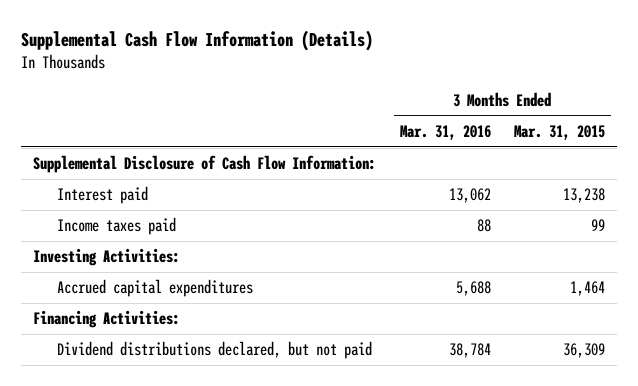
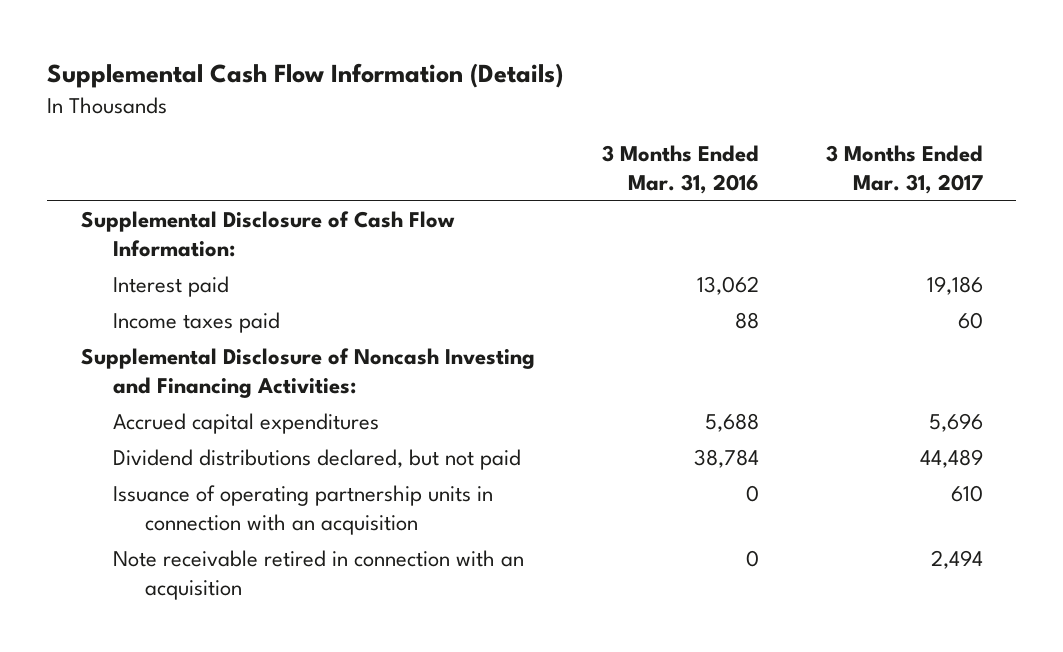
[514,125,606,141] Mar. 31, 2015 -> none
none -> [825,144,983,194] 3 Months Ended Mar. 31, 2017
[32,248,180,267] Investing Activities: -> none
none -> [80,347,535,398] Supplemental Disclosure of Noncash Investing and Financing Activities:
[32,310,180,329] Financing Activities: -> none
none -> [112,484,493,535] Issuance of operating partnership units in connection with an acquisition
none -> [112,549,524,600] Note receivable retired in connection with an acquisition

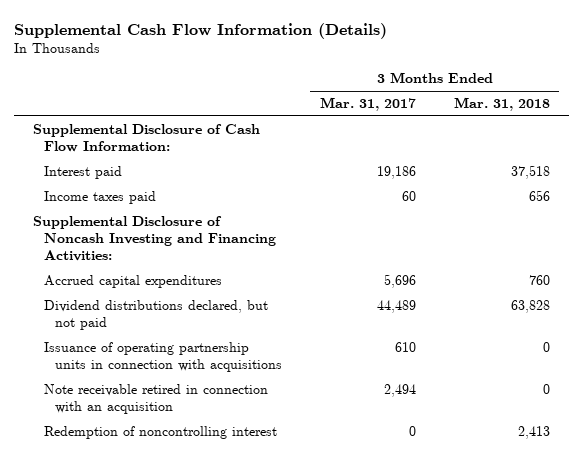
[601,144,759,194] 3 Months Ended Mar. 31, 2016 -> none
none -> [453,97,550,112] Mar. 31, 2018
[112,484,493,535] Issuance of operating partnership units in connection with an acquisition -> [43,342,282,372] Issuance of operating partnership units in connection with acquisitions
none -> [43,426,277,440] Redemption of noncontrolling interest

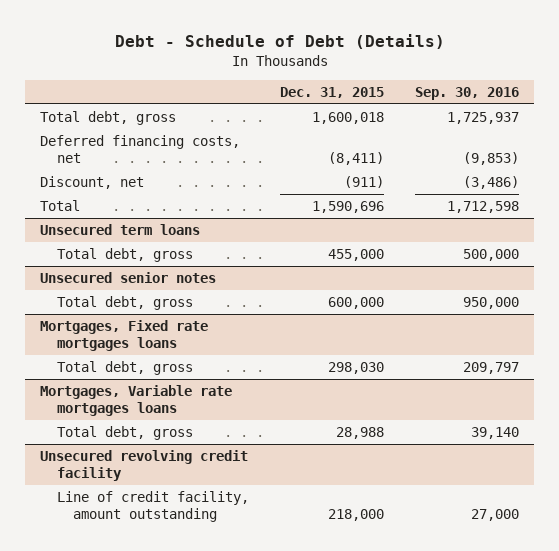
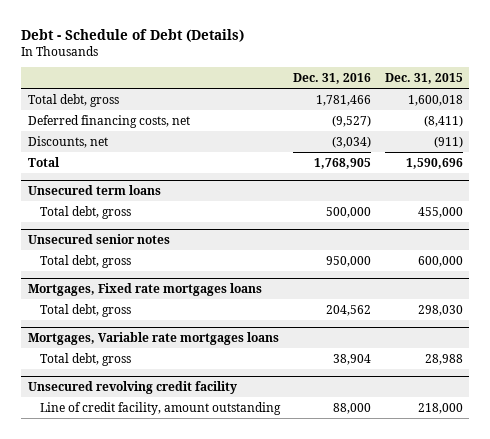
[414,86,519,100] Sep. 30, 2016 -> none
none -> [293,73,372,85] Dec. 31, 2016
[40,176,145,190] Discount, net -> [27,135,108,148] Discounts, net

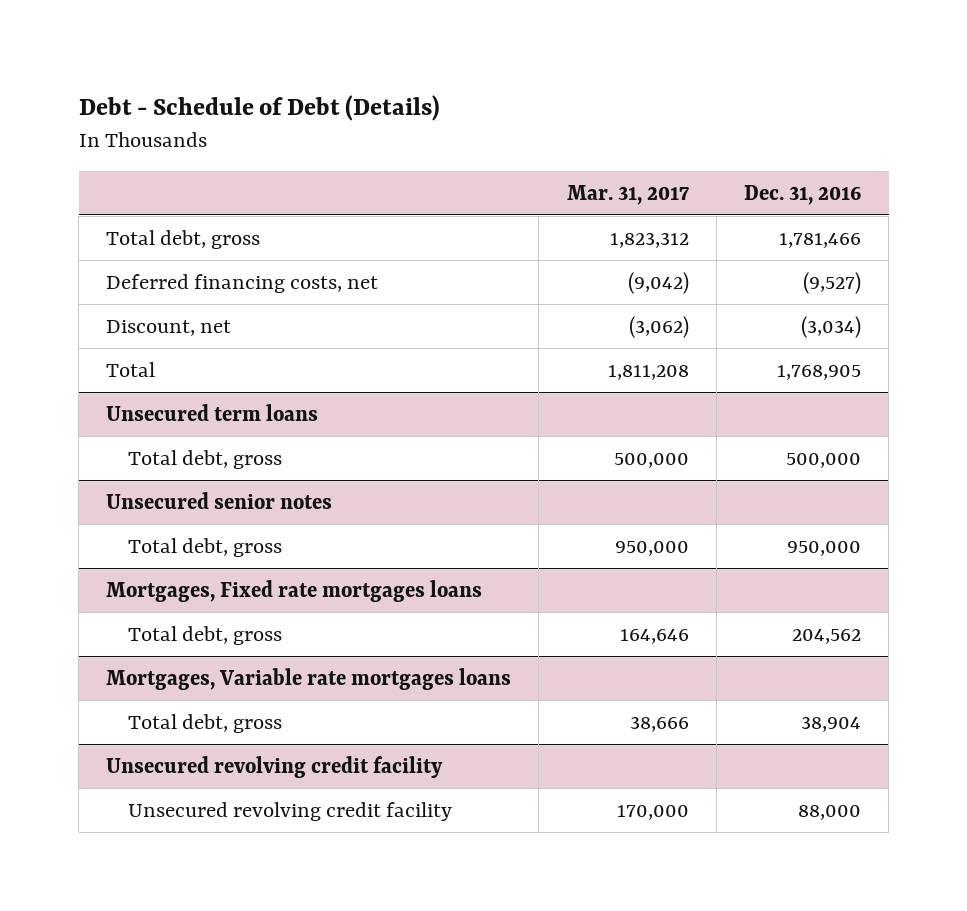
[384,73,463,85] Dec. 31, 2015 -> none
none -> [566,184,689,205] Mar. 31, 2017
[27,135,108,148] Discounts, net -> [106,319,232,336] Discount, net
[39,401,281,415] Line of credit facility, amount outstanding -> [128,801,453,821] Unsecured revolving credit facility

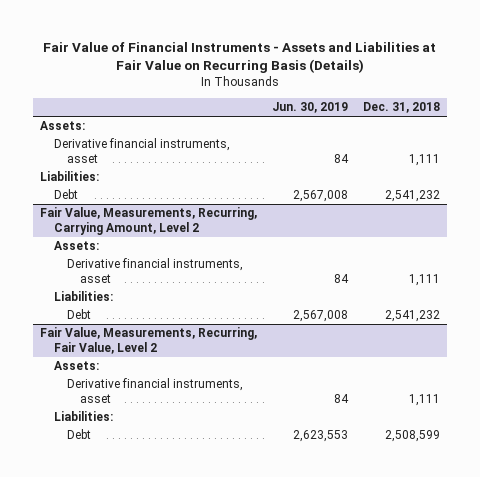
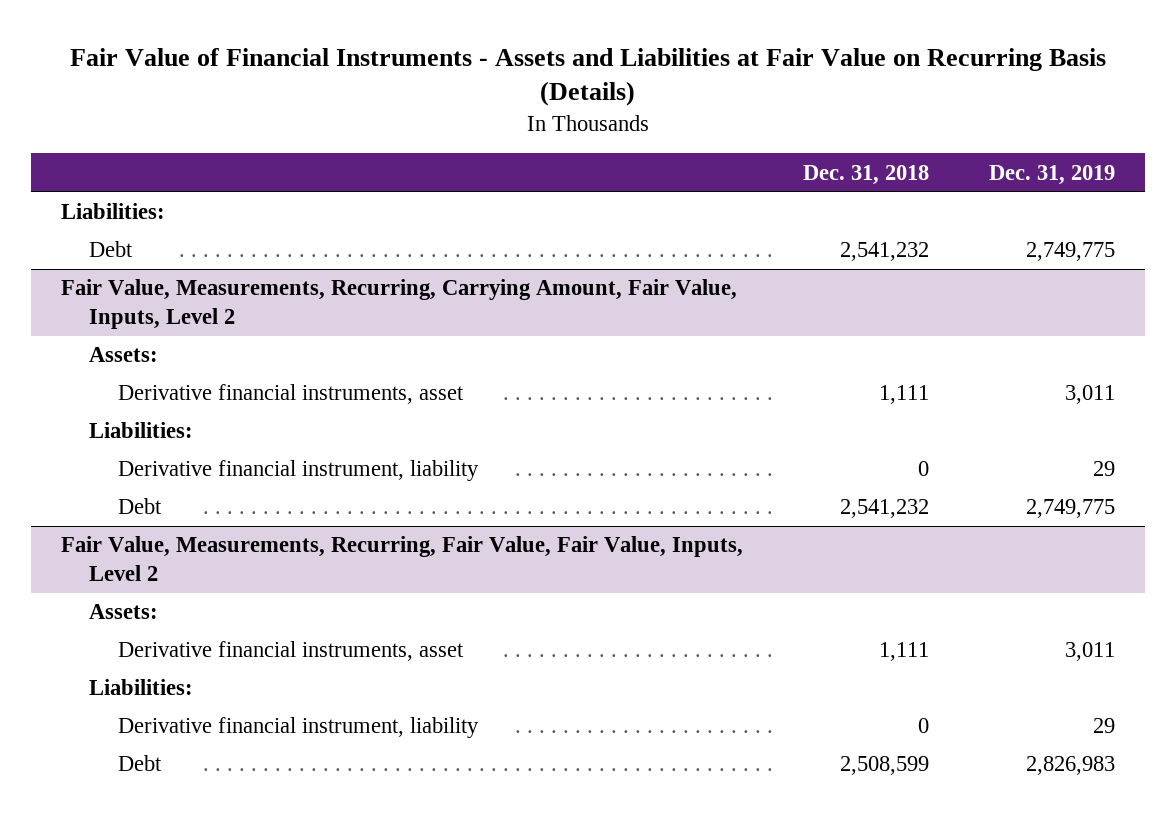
[272,102,349,114] Jun. 30, 2019 -> none
none -> [988,164,1115,185] Dec. 31, 2019
[40,121,86,131] Assets: -> none
[53,138,230,164] Derivative financial instruments, asset -> none
[40,207,258,236] Fair Value, Measurements, Recurring, Carrying Amount, Level 2 -> [60,279,737,329] Fair Value, Measurements, Recurring, Carrying Amount, Fair Value, Inputs, Level 2
none -> [117,460,479,482] Derivative financial instrument, liability
[40,327,258,355] Fair Value, Measurements, Recurring, Fair Value, Level 2 -> [60,536,743,581] Fair Value, Measurements, Recurring, Fair Value, Fair Value, Inputs, Level 2
none -> [117,717,479,739] Derivative financial instrument, liability

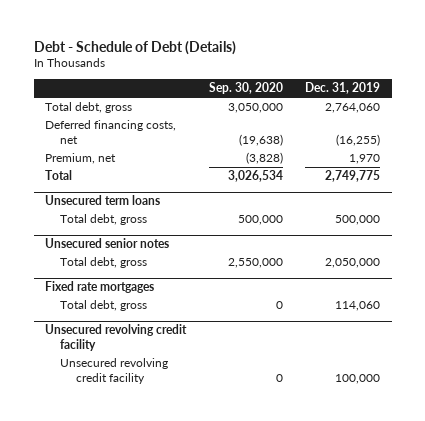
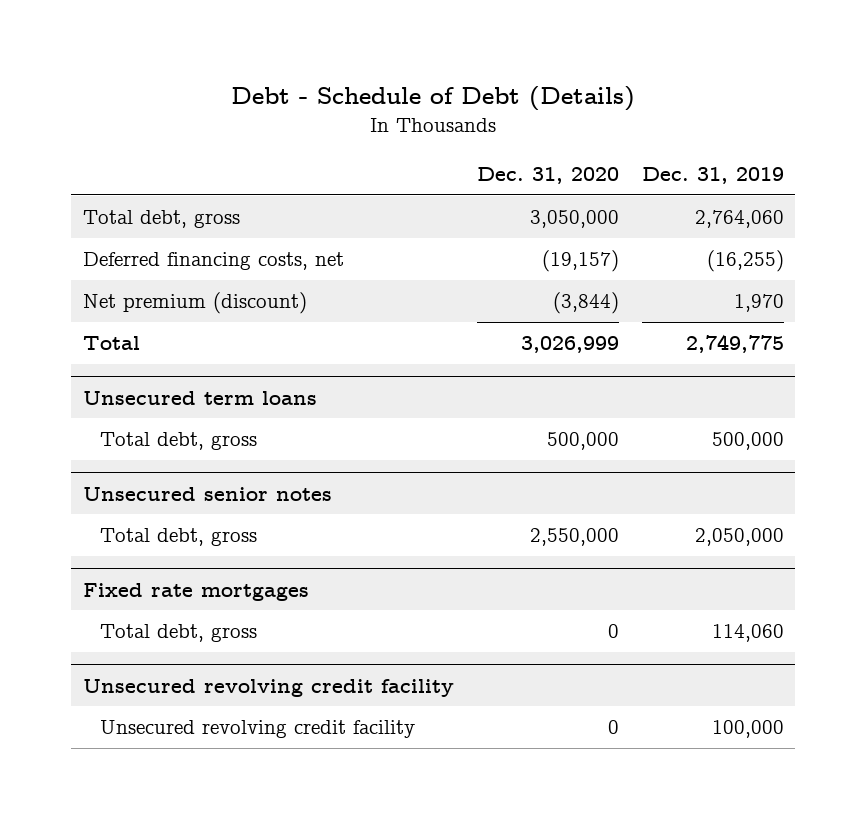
[208,82,283,95] Sep. 30, 2020 -> none
none -> [476,167,619,185] Dec. 31, 2020
[45,153,117,165] Premium, net -> [82,292,307,315] Net premium (discount)

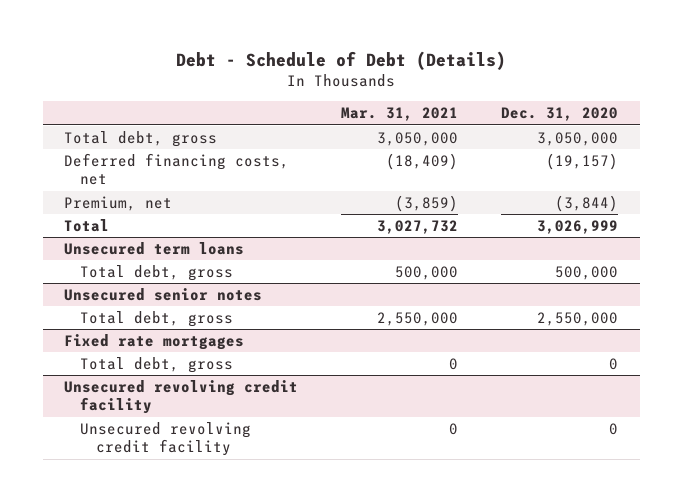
[641,167,784,185] Dec. 31, 2019 -> none
none -> [341,107,459,122] Mar. 31, 2021
[82,292,307,315] Net premium (discount) -> [64,195,173,211] Premium, net

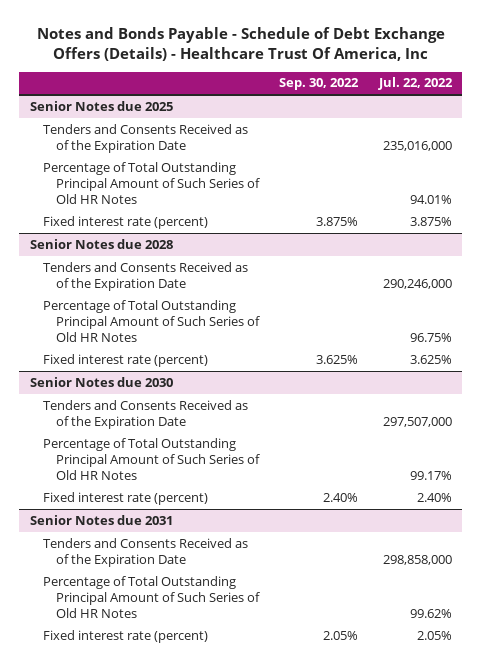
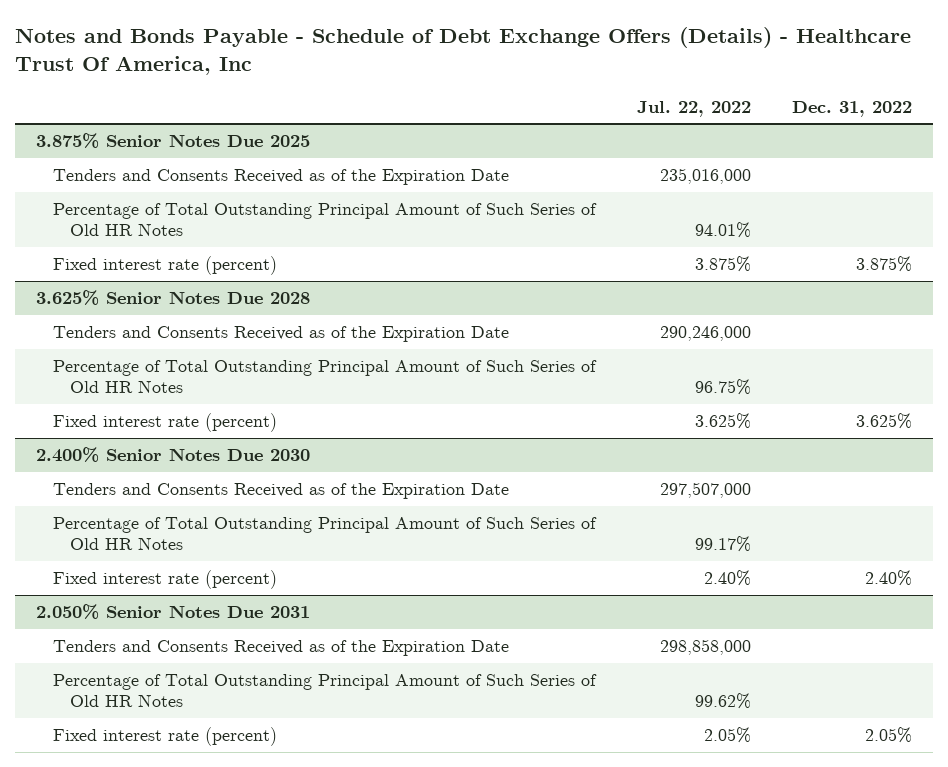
[279,78,360,91] Sep. 30, 2022 -> none
none -> [792,100,913,117] Dec. 31, 2022
[29,100,173,111] Senior Notes due 2025 -> [36,133,311,149] 3.875% Senior Notes Due 2025
[29,238,173,249] Senior Notes due 2028 -> [36,290,311,306] 3.625% Senior Notes Due 2028
[29,376,173,387] Senior Notes due 2030 -> [36,447,311,463] 2.400% Senior Notes Due 2030
[29,514,173,525] Senior Notes due 2031 -> [36,604,311,620] 2.050% Senior Notes Due 2031

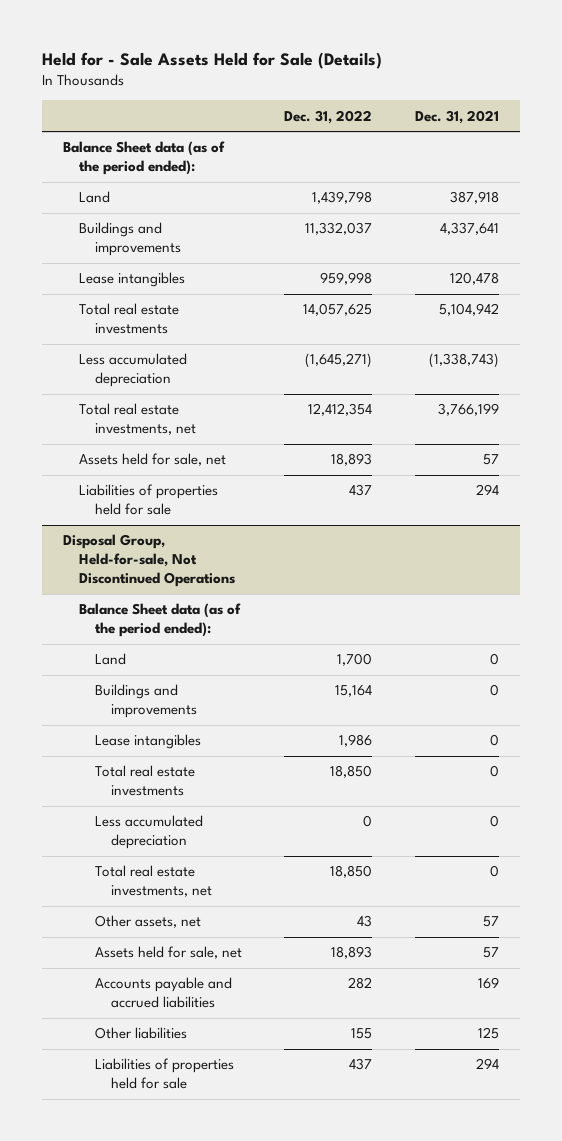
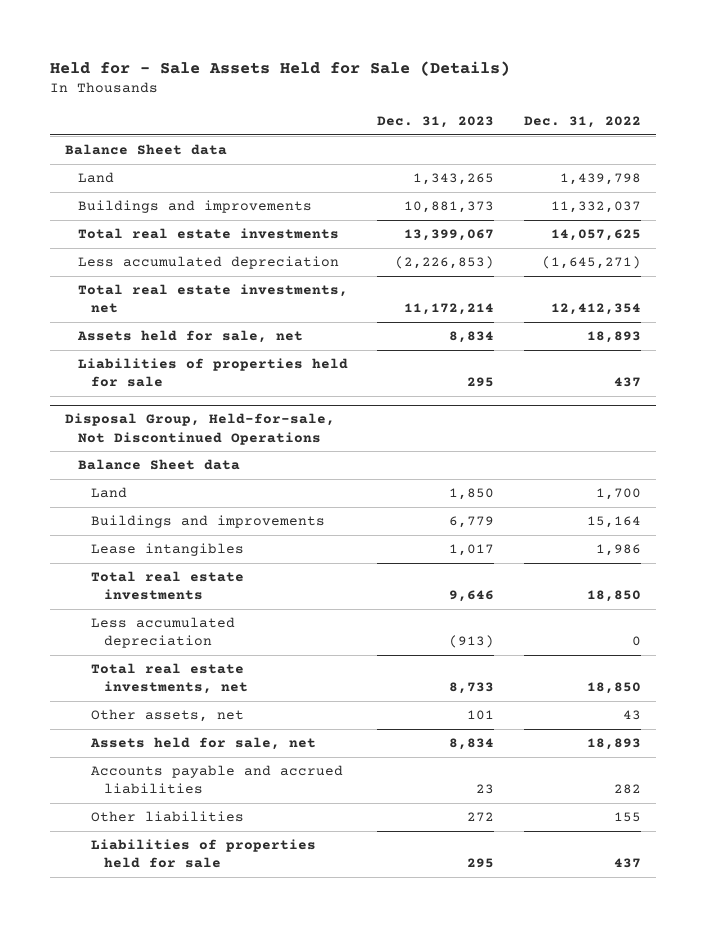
[415,109,500,124] Dec. 31, 2021 -> none
none -> [377,116,495,129] Dec. 31, 2023
[62,141,225,176] Balance Sheet data (as of the period ended): -> [64,144,227,156] Balance Sheet data
[78,272,185,288] Lease intangibles -> none
[78,603,241,638] Balance Sheet data (as of the period ended): -> [77,459,240,471] Balance Sheet data

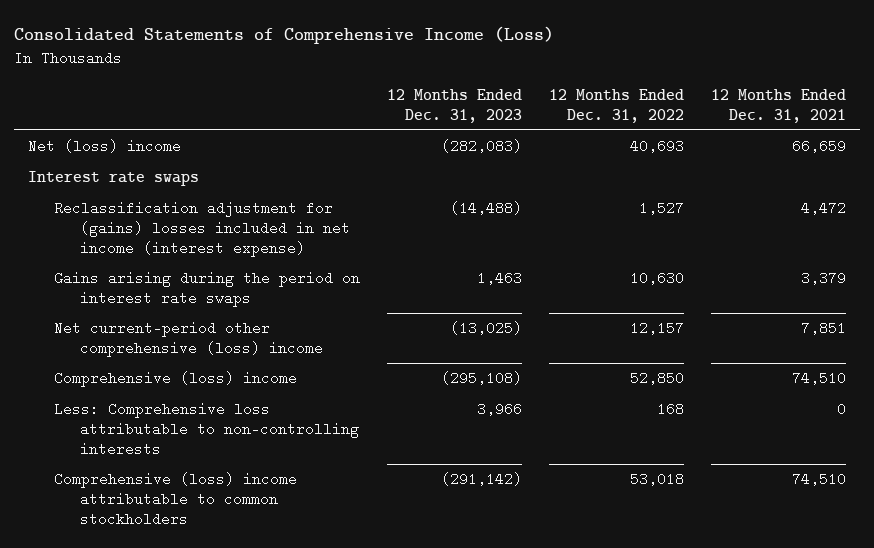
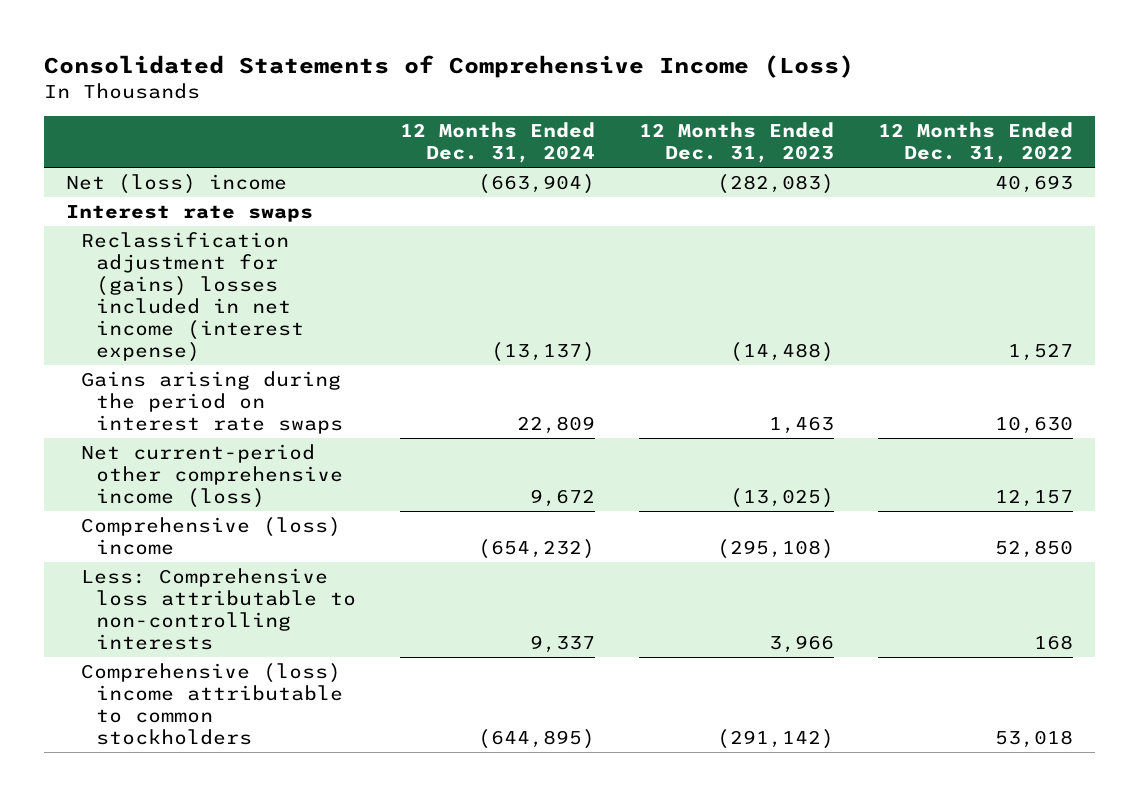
[711,88,847,123] 12 Months Ended Dec. 31, 2021 -> none
none -> [400,122,596,164] 12 Months Ended Dec. 31, 2024
[53,321,323,358] Net current-period other comprehensive (loss) income -> [80,444,344,508] Net current-period other comprehensive income (loss)

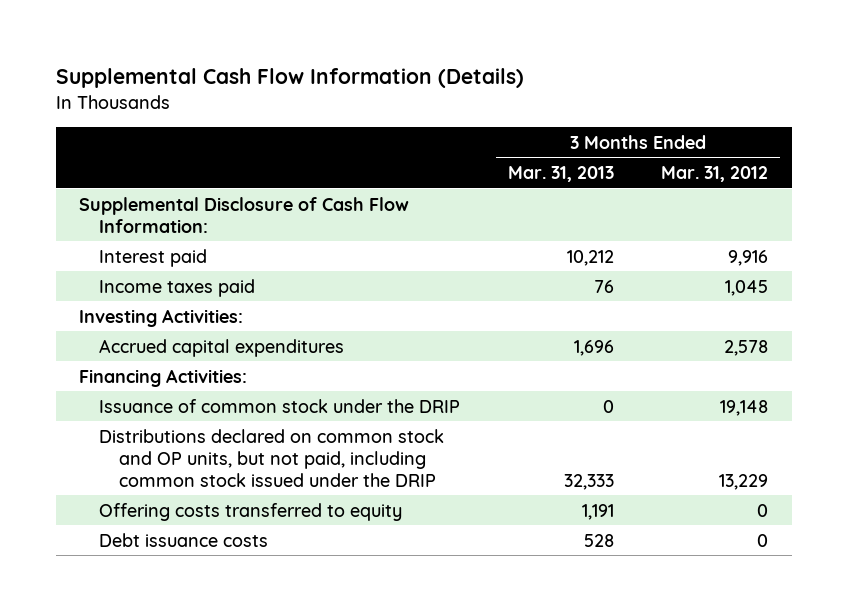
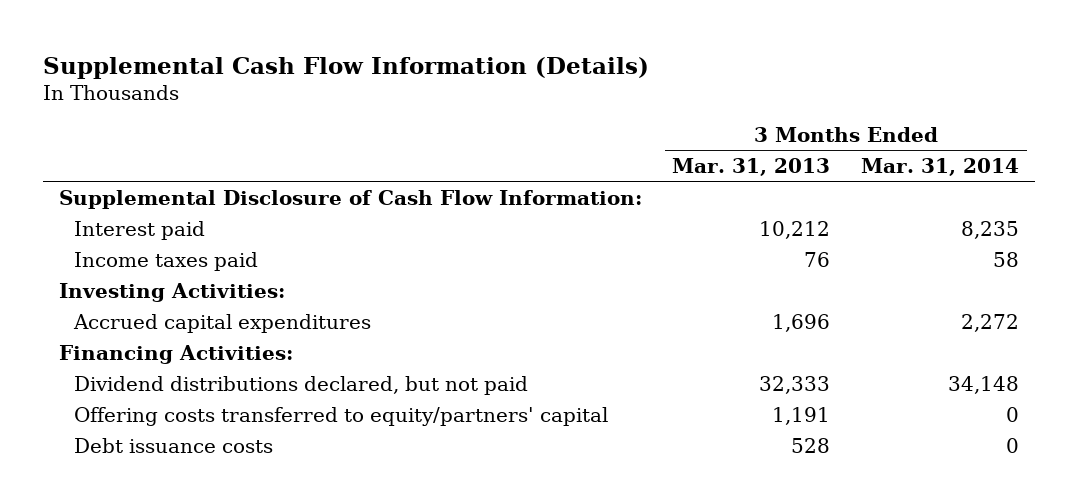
[661,165,769,182] Mar. 31, 2012 -> none
none -> [861,157,1020,176] Mar. 31, 2014
[99,398,461,413] Issuance of common stock under the DRIP -> none
[99,428,445,487] Distributions declared on common stock and OP units, but not paid, including common stock issued under the DRIP -> [73,375,528,395] Dividend distributions declared, but not paid
[99,502,403,521] Offering costs transferred to equity -> [73,406,608,426] Offering costs transferred to equity/partners' capital

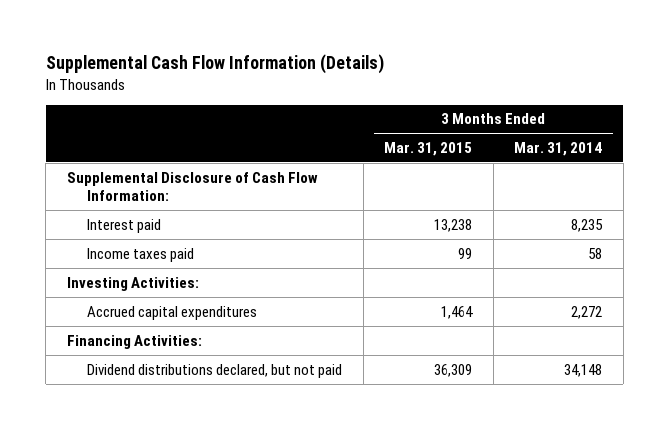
[672,157,831,176] Mar. 31, 2013 -> none
none -> [384,141,473,156] Mar. 31, 2015
[73,406,608,426] Offering costs transferred to equity/partners' capital -> none
[73,437,273,453] Debt issuance costs -> none

